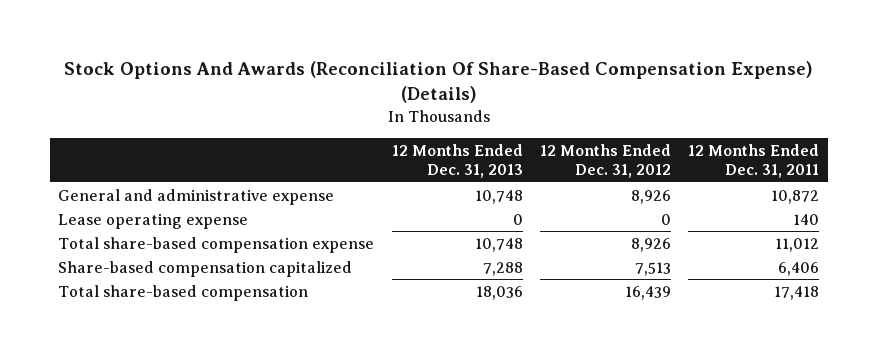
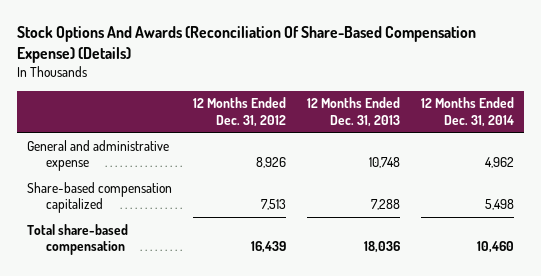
[688,143,820,179] 12 Months Ended Dec. 31, 2011 -> none
none -> [420,97,514,127] 12 Months Ended Dec. 31, 2014
[58,212,249,229] Lease operating expense -> none
[58,236,375,253] Total share-based compensation expense -> none

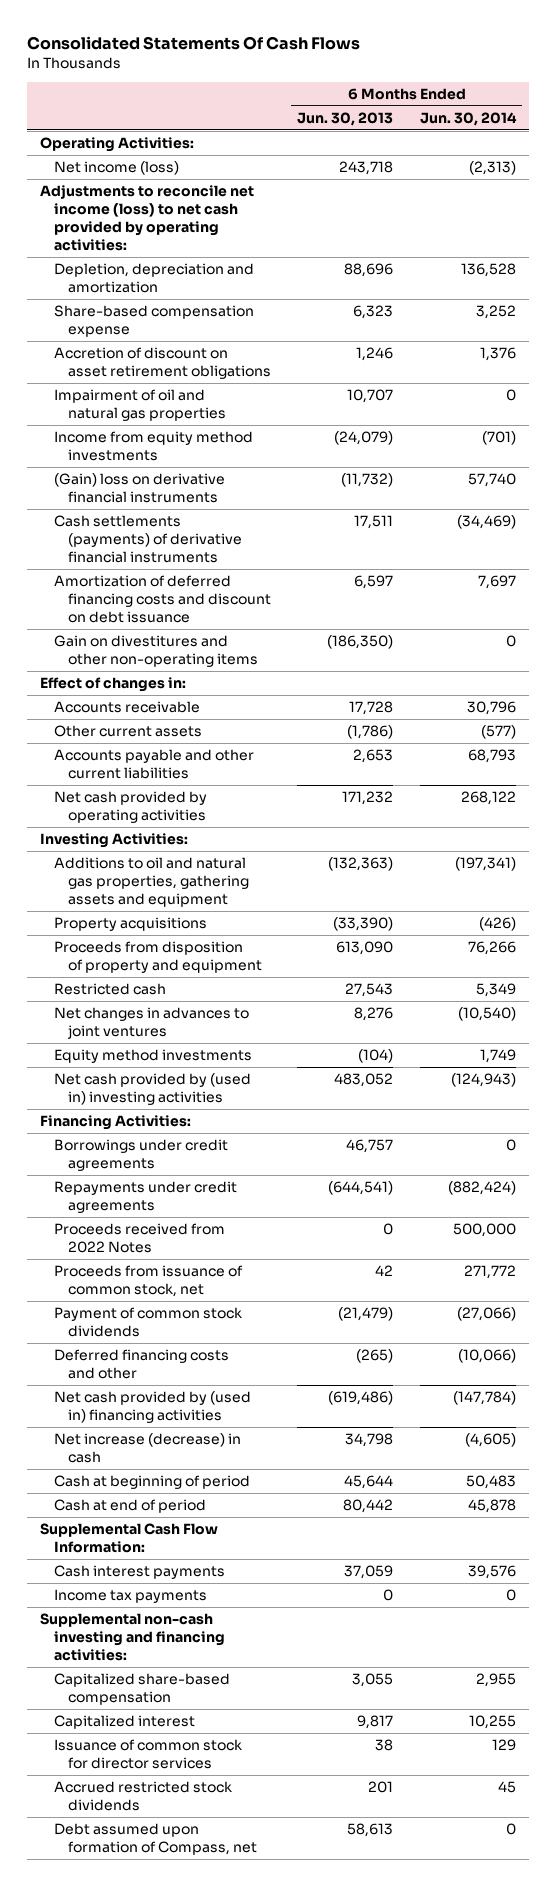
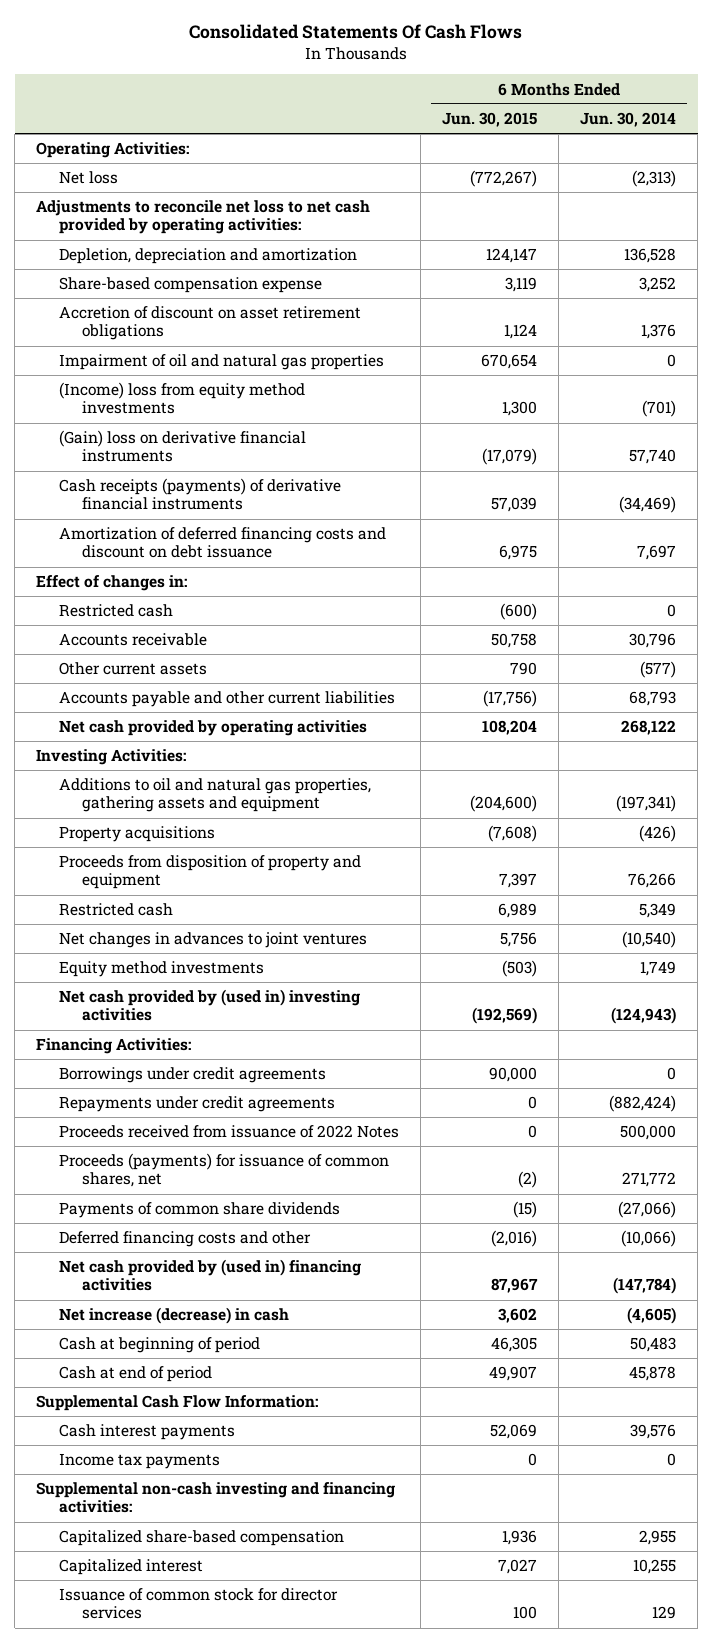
[297,112,394,127] Jun. 30, 2013 -> none
none -> [442,112,538,128] Jun. 30, 2015
[53,161,179,176] Net income (loss) -> [58,171,118,185] Net loss
[39,185,254,252] Adjustments to reconcile net income (loss) to net cash provided by operating activities: -> [36,200,371,235] Adjustments to reconcile net loss to net cash provided by operating activities:
[53,431,253,462] Income from equity method investments -> [58,382,305,415] (Income) loss from equity method investments
[53,515,243,564] Cash settlements (payments) of derivative financial instruments -> [58,478,341,511] Cash receipts (payments) of derivative financial instruments
[53,635,259,668] Gain on divestitures and other non-operating items -> none
none -> [58,604,173,618] Restricted cash
[53,1223,225,1254] Proceeds received from 2022 Notes -> [58,1125,399,1139] Proceeds received from issuance of 2022 Notes
[53,1265,243,1298] Proceeds from issuance of common stock, net -> [58,1153,389,1188] Proceeds (payments) for issuance of common shares, net
[53,1307,242,1338] Payment of common stock dividends -> [58,1202,340,1219] Payments of common share dividends
[53,1781,232,1812] Accrued restricted stock dividends -> none
[53,1823,258,1856] Debt assumed upon formation of Compass, net -> none

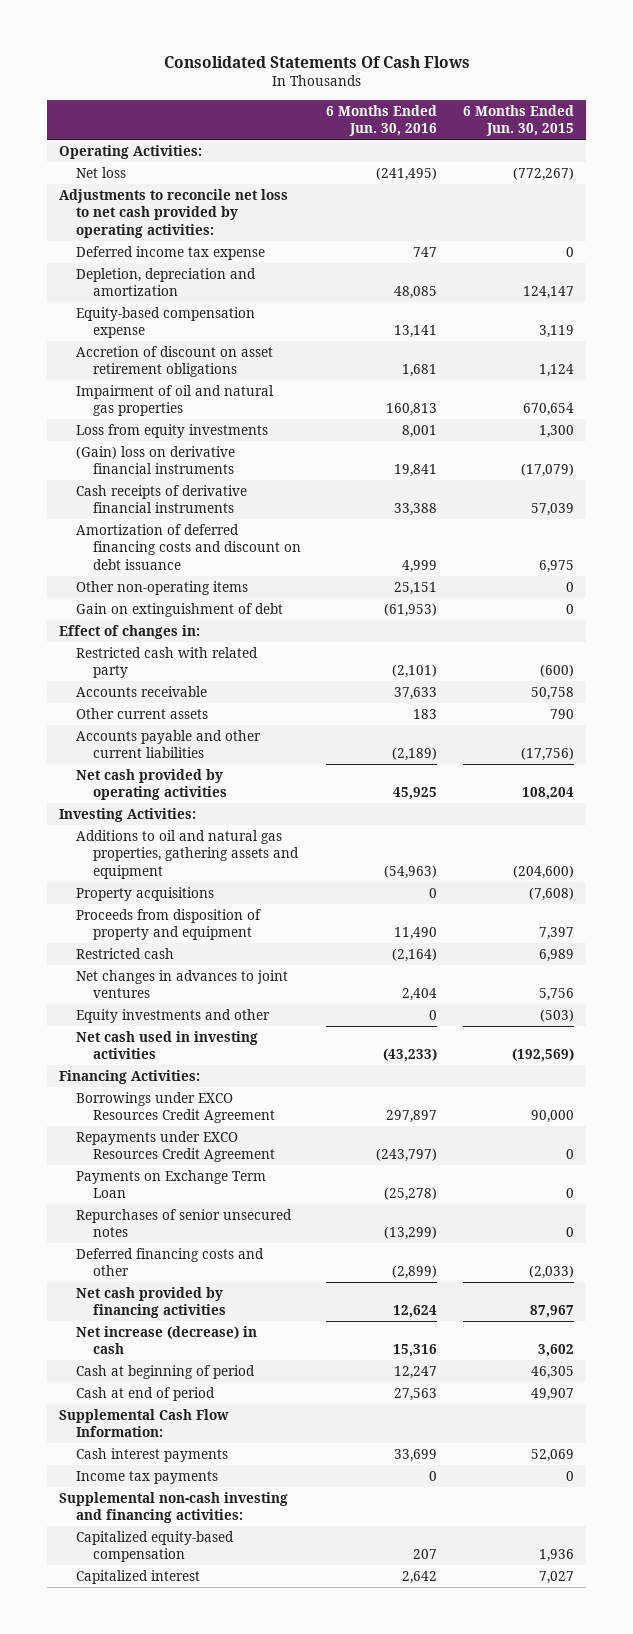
[580,112,677,128] Jun. 30, 2014 -> none
none -> [326,104,438,137] 6 Months Ended Jun. 30, 2016
none -> [76,245,266,260] Deferred income tax expense
[58,277,322,294] Share-based compensation expense -> [76,306,256,339] Equity-based compensation expense
[58,382,305,415] (Income) loss from equity method investments -> [76,423,269,438] Loss from equity investments
[58,478,341,511] Cash receipts (payments) of derivative financial instruments -> [76,484,248,514] Cash receipts of derivative financial instruments
none -> [76,580,249,595] Other non-operating items
none -> [76,602,284,617] Gain on extinguishment of debt
[58,604,173,618] Restricted cash -> [76,646,259,679] Restricted cash with related party
[58,961,264,978] Equity method investments -> none
none -> [76,1008,271,1023] Equity investments and other
[58,989,360,1022] Net cash provided by (used in) investing activities -> [76,1030,259,1060] Net cash used in investing activities
[58,1125,399,1139] Proceeds received from issuance of 2022 Notes -> none
[58,1153,389,1188] Proceeds (payments) for issuance of common shares, net -> none
[58,1202,340,1219] Payments of common share dividends -> none
[58,1067,326,1084] Borrowings under credit agreements -> [76,1091,275,1124] Borrowings under EXCO Resources Credit Agreement
[58,1096,335,1113] Repayments under credit agreements -> [76,1130,275,1163] Repayments under EXCO Resources Credit Agreement
none -> [76,1169,267,1199] Payments on Exchange Term Loan
none -> [76,1208,293,1238] Repurchases of senior unsecured notes
[491,1230,538,1248] (2,016) -> [528,1265,574,1280] (2,033)
[58,1259,361,1292] Net cash provided by (used in) financing activities -> [76,1286,226,1319] Net cash provided by financing activities
[58,1530,344,1547] Capitalized share-based compensation -> [76,1530,235,1563] Capitalized equity-based compensation
[58,1588,338,1620] Issuance of common stock for director services -> none

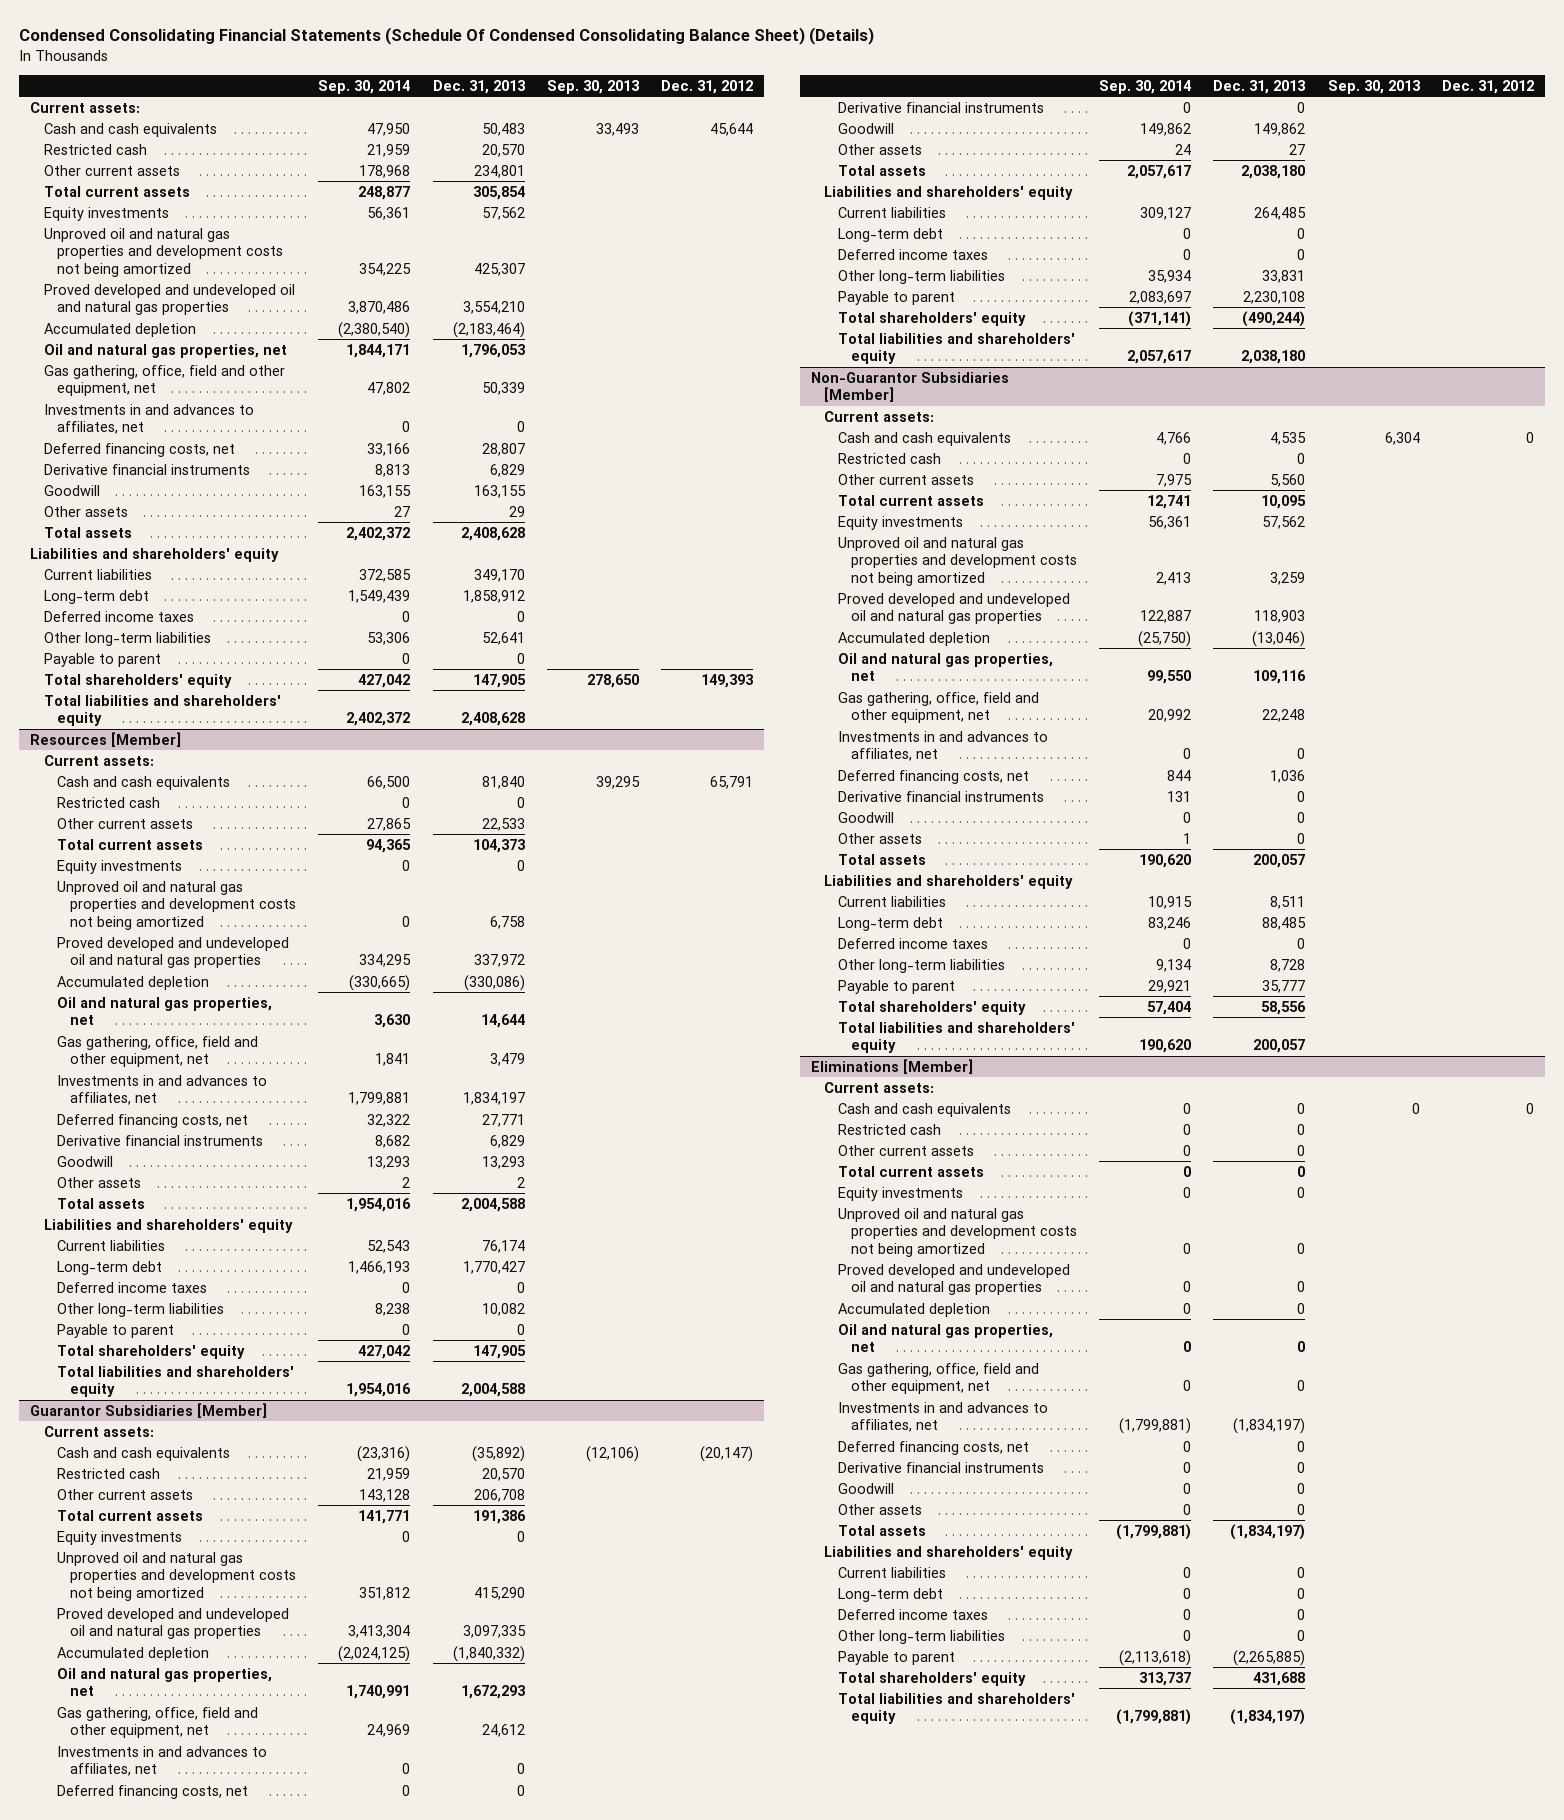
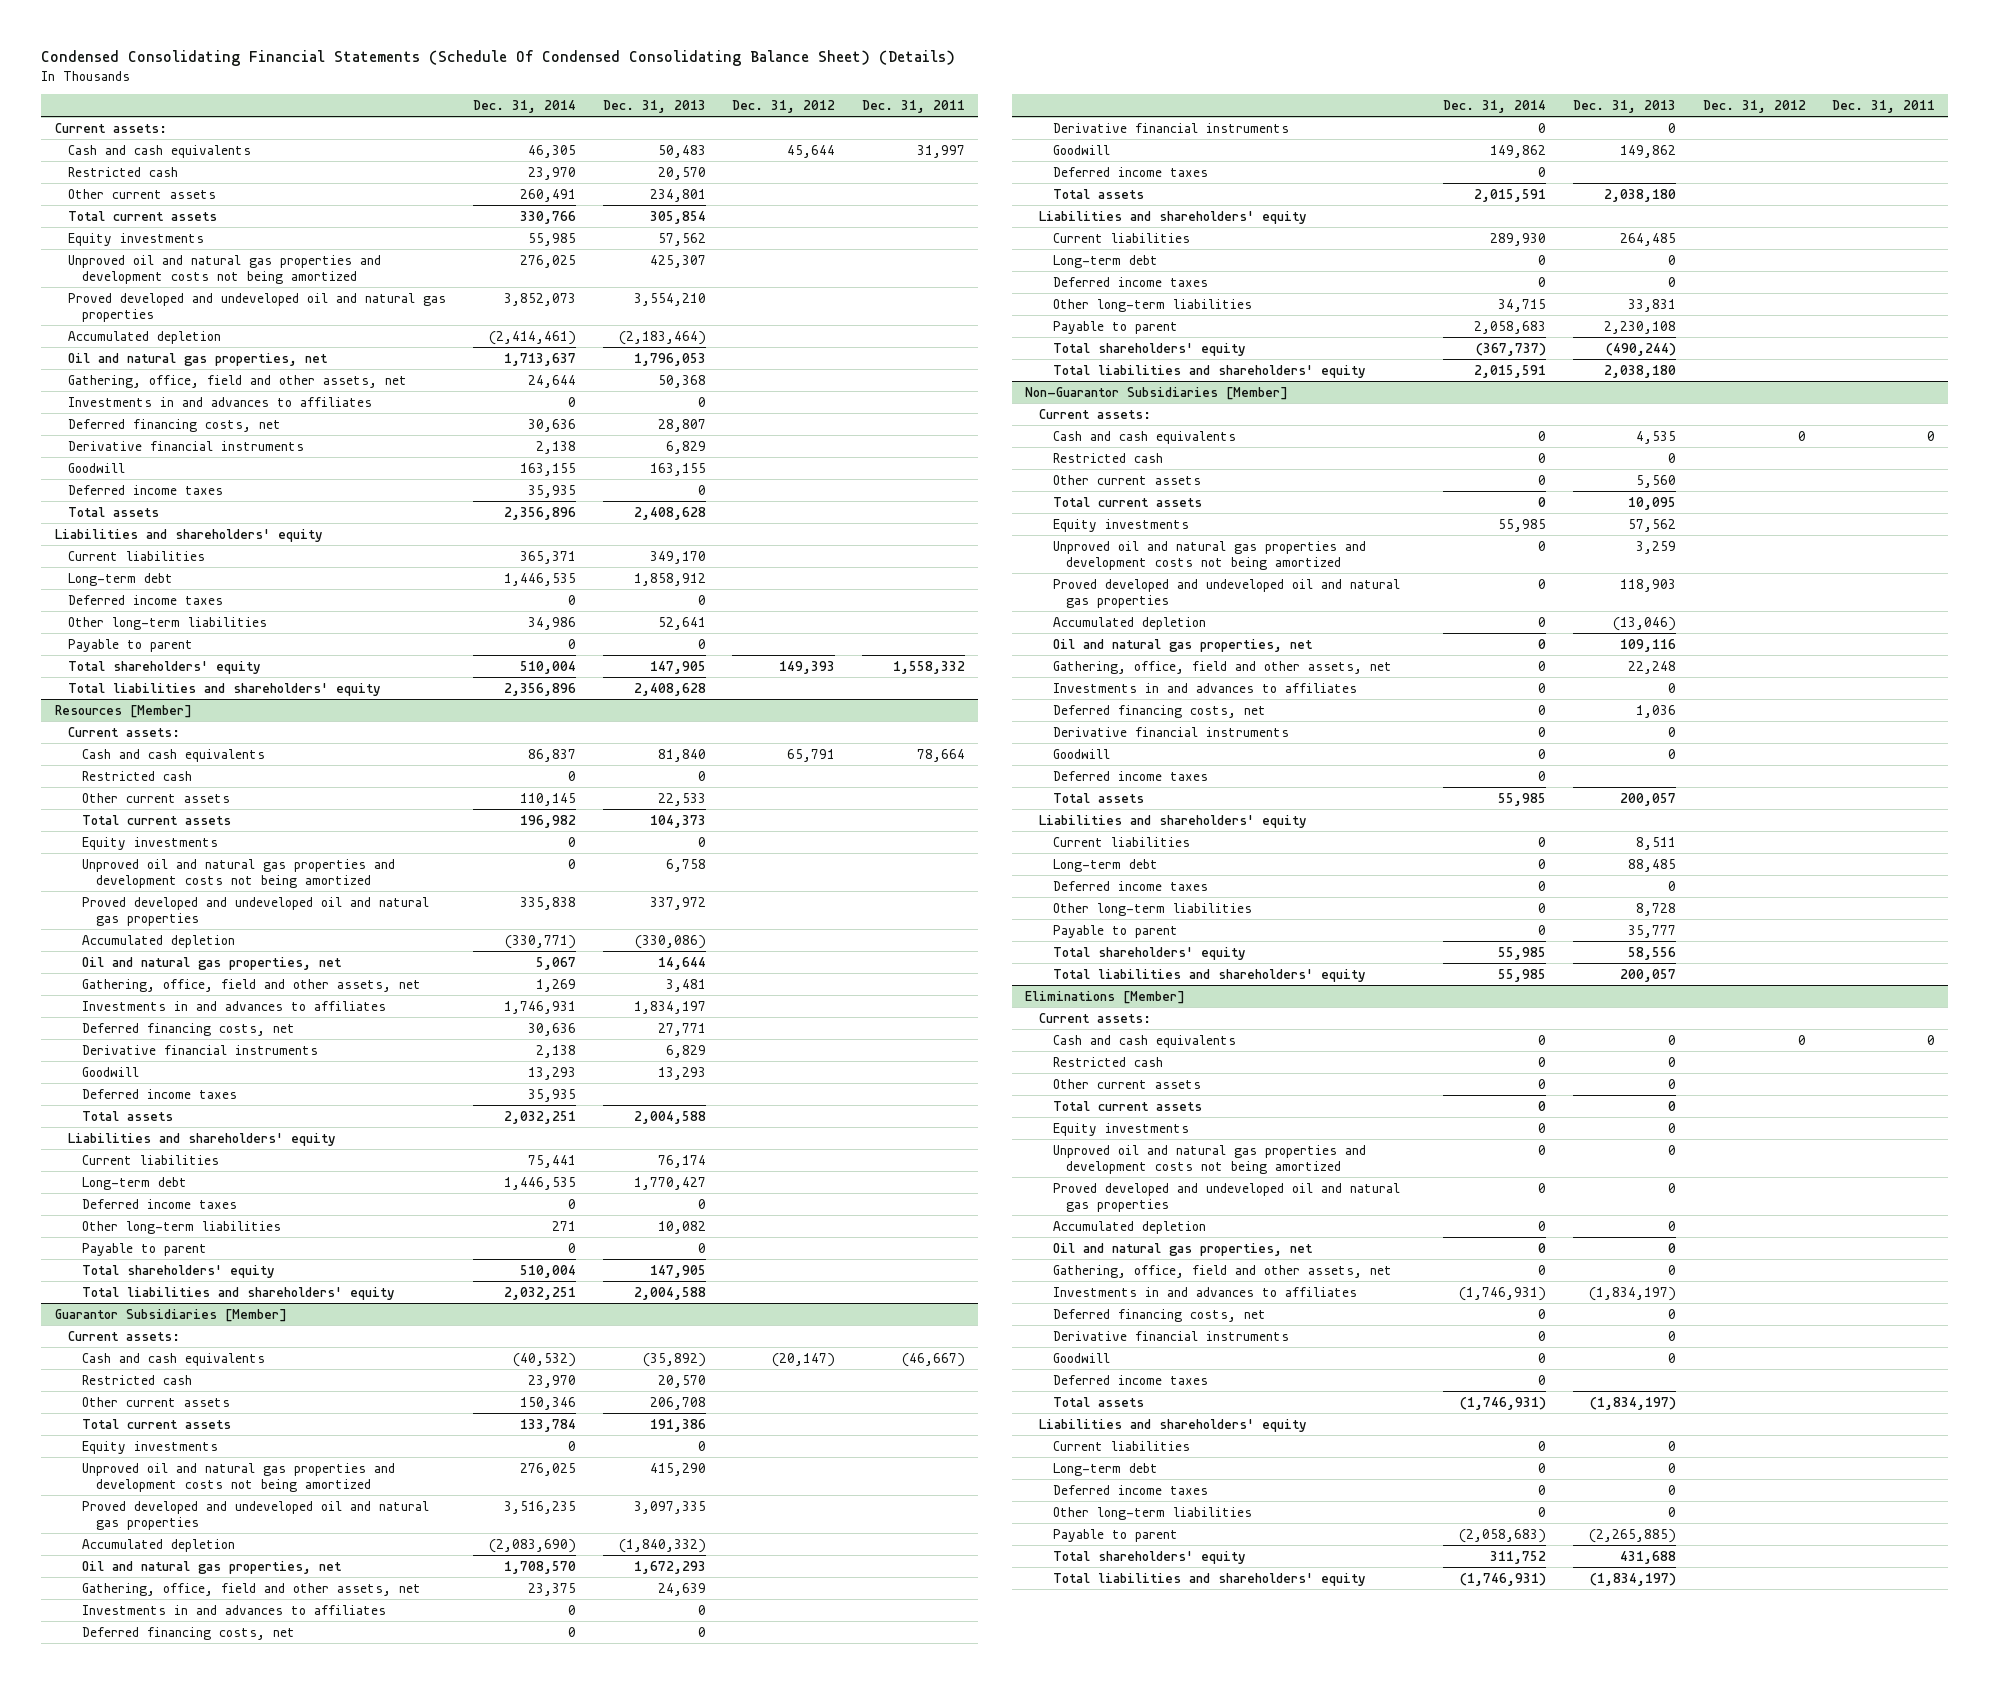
[318,79,411,94] Sep. 30, 2014 -> none
[546,79,639,94] Sep. 30, 2013 -> none
none -> [472,99,576,113] Dec. 31, 2014
none -> [861,99,965,113] Dec. 31, 2011
[43,364,285,397] Gas gathering, office, field and other equipment, net -> [68,374,408,388] Gathering, office, field and other assets, net
[481,382,525,396] 50,339 -> [657,374,706,388] 50,368
[43,403,254,435] Investments in and advances to affiliates, net -> [68,396,373,407] Investments in and advances to affiliates
[43,505,128,517] Other assets -> none
none -> [68,484,224,495] Deferred income taxes
[56,1035,258,1068] Gas gathering, office, field and other equipment, net -> [82,978,422,992] Gathering, office, field and other assets, net
[489,1053,525,1067] 3,479 -> [665,978,706,992] 3,481
[56,1074,267,1106] Investments in and advances to affiliates, net -> [82,1000,387,1011] Investments in and advances to affiliates
[56,1176,141,1188] Other assets -> none
none -> [82,1088,238,1099] Deferred income taxes
[56,1706,258,1739] Gas gathering, office, field and other equipment, net -> [82,1582,422,1596] Gathering, office, field and other assets, net
[481,1724,525,1738] 24,612 -> [657,1582,706,1596] 24,639
[56,1745,267,1777] Investments in and advances to affiliates, net -> [82,1604,387,1615] Investments in and advances to affiliates
[837,143,922,155] Other assets -> none
none -> [1052,166,1208,177] Deferred income taxes
[837,691,1039,724] Gas gathering, office, field and other equipment, net -> [1052,660,1392,674] Gathering, office, field and other assets, net
[837,730,1048,762] Investments in and advances to affiliates, net -> [1052,682,1357,693] Investments in and advances to affiliates
[837,832,922,844] Other assets -> none
none -> [1052,770,1208,781] Deferred income taxes
[837,1362,1039,1395] Gas gathering, office, field and other equipment, net -> [1052,1264,1392,1278] Gathering, office, field and other assets, net
[837,1401,1048,1433] Investments in and advances to affiliates, net -> [1052,1286,1357,1297] Investments in and advances to affiliates
[837,1503,922,1515] Other assets -> none
none -> [1052,1374,1208,1385] Deferred income taxes

